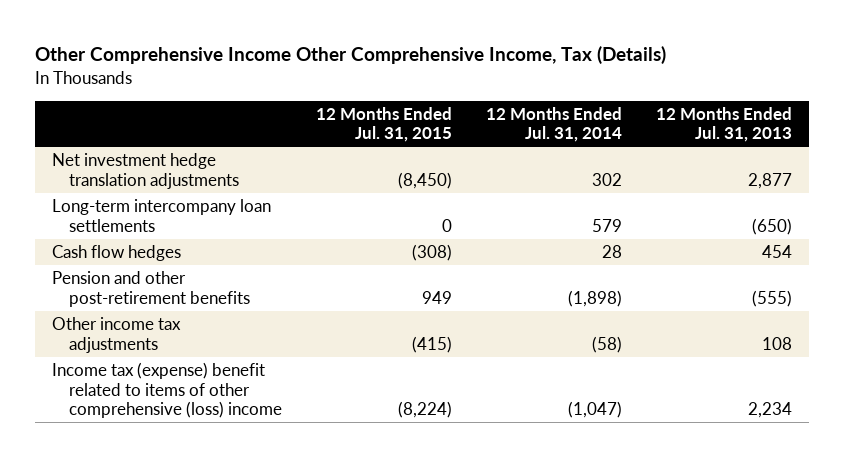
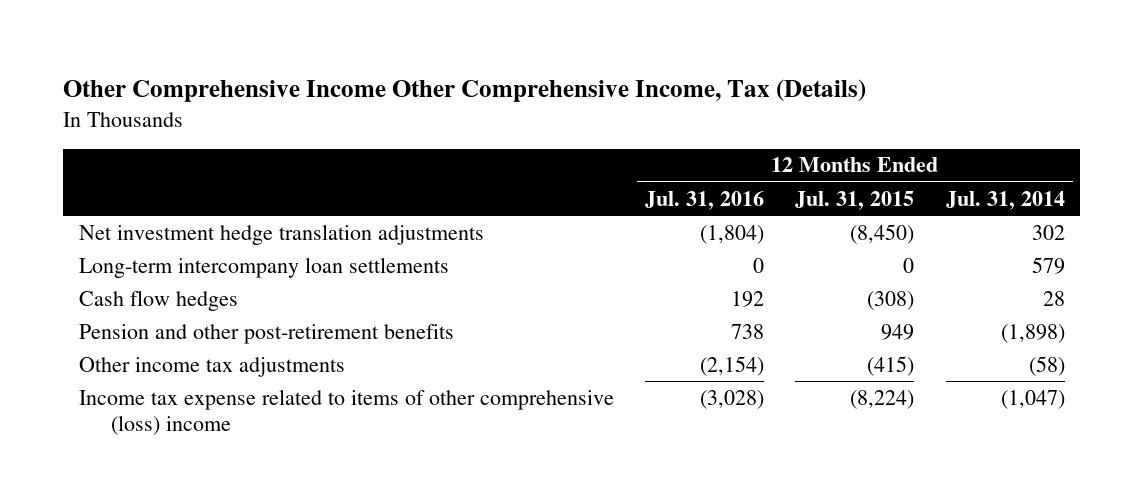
[656,106,793,143] 12 Months Ended Jul. 31, 2013 -> none
none -> [645,190,765,210] Jul. 31, 2016
[52,362,283,419] Income tax (expense) benefit related to items of other comprehensive (loss) income -> [78,388,614,436] Income tax expense related to items of other comprehensive (loss) income

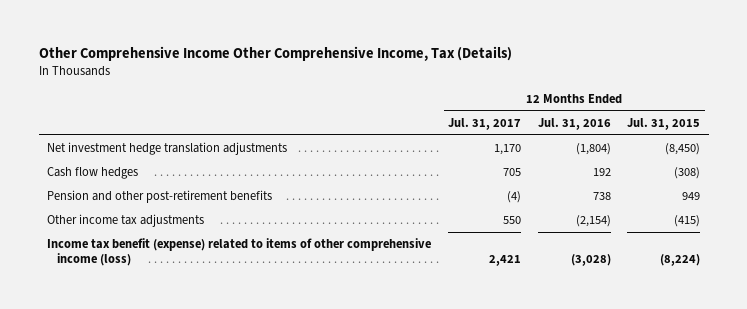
[945,190,1065,210] Jul. 31, 2014 -> none
none -> [447,117,521,130] Jul. 31, 2017
[78,256,449,278] Long-term intercompany loan settlements -> none
[78,388,614,436] Income tax expense related to items of other comprehensive (loss) income -> [47,237,432,266] Income tax benefit (expense) related to items of other comprehensive income (loss)

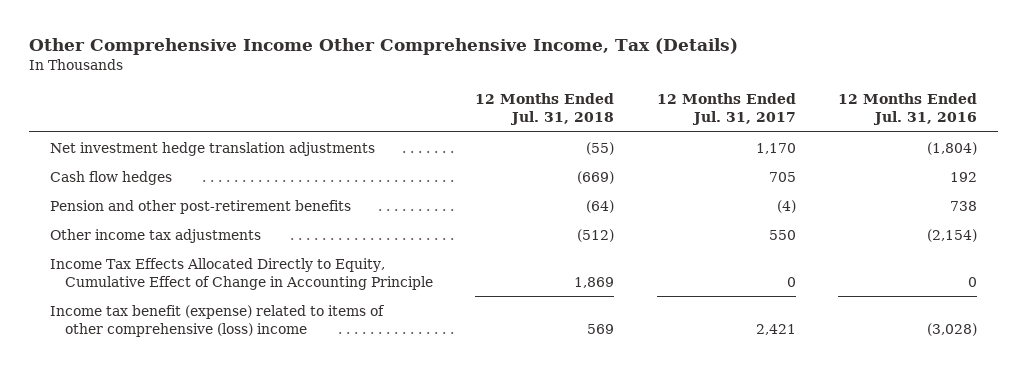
[627,117,701,130] Jul. 31, 2015 -> none
none -> [475,93,615,126] 12 Months Ended Jul. 31, 2018
none -> [50,257,433,290] Income Tax Effects Allocated Directly to Equity, Cumulative Effect of Change in Accounting Principle
[47,237,432,266] Income tax benefit (expense) related to items of other comprehensive income (loss) -> [50,304,386,337] Income tax benefit (expense) related to items of other comprehensive (loss) income

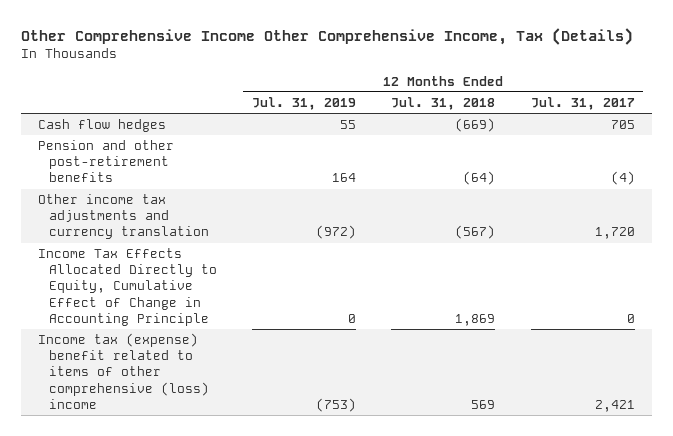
[838,93,978,126] 12 Months Ended Jul. 31, 2016 -> none
none -> [252,97,357,111] Jul. 31, 2019
[50,141,376,156] Net investment hedge translation adjustments -> none
[50,228,262,243] Other income tax adjustments -> [38,194,209,240] Other income tax adjustments and currency translation
[577,228,615,242] (512) -> [455,225,496,240] (567)
[768,229,796,240] 550 -> [594,227,635,240] 1,720
[50,304,386,337] Income tax benefit (expense) related to items of other comprehensive (loss) income -> [38,333,209,409] Income tax (expense) benefit related to items of other comprehensive (loss) income

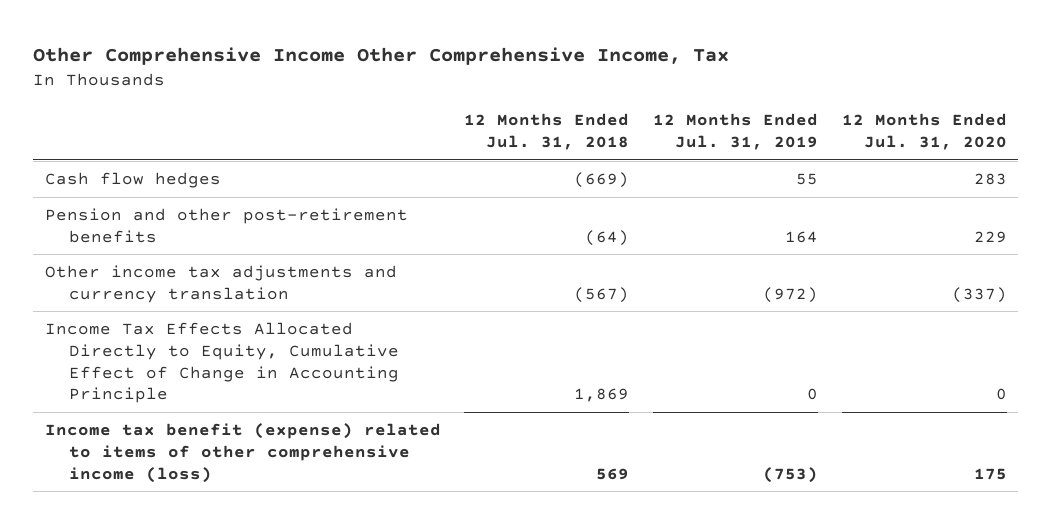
[20,27,633,45] Other Comprehensive Income Other Comprehensive Income, Tax (Details) -> [33,46,730,65] Other Comprehensive Income Other Comprehensive Income, Tax
[530,97,635,111] Jul. 31, 2017 -> none
none -> [841,113,1007,151] 12 Months Ended Jul. 31, 2020
[38,333,209,409] Income tax (expense) benefit related to items of other comprehensive (loss) income -> [44,423,441,483] Income tax benefit (expense) related to items of other comprehensive income (loss)

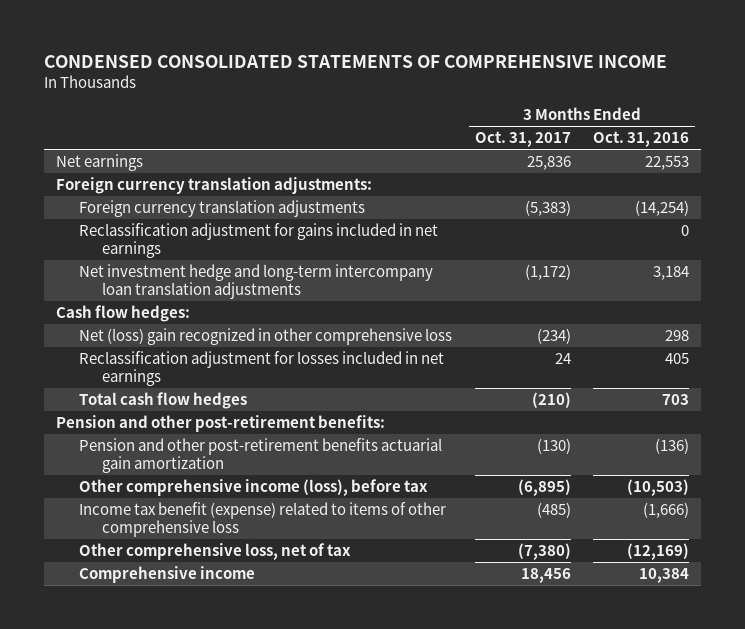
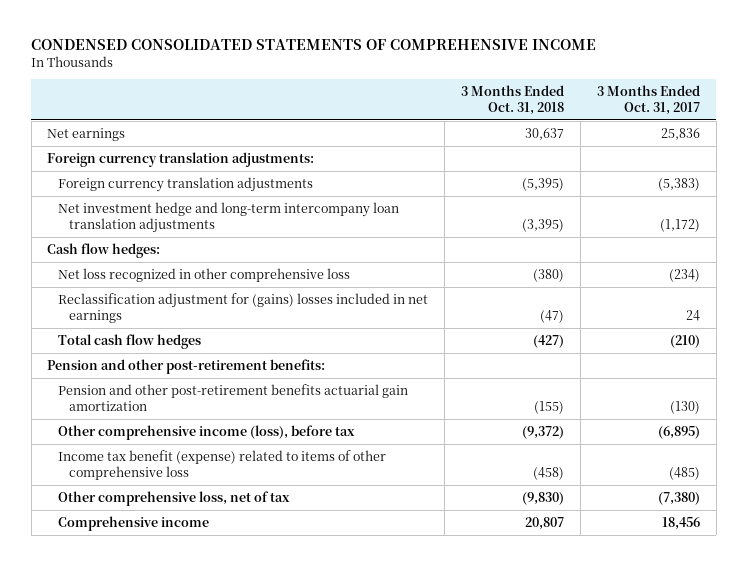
[593,131,690,148] Oct. 31, 2016 -> none
none -> [461,85,565,115] 3 Months Ended Oct. 31, 2018
[79,223,439,258] Reclassification adjustment for gains included in net earnings -> none
[79,328,453,346] Net (loss) gain recognized in other comprehensive loss -> [58,268,351,283] Net loss recognized in other comprehensive loss
[79,351,445,386] Reclassification adjustment for losses included in net earnings -> [58,293,429,323] Reclassification adjustment for (gains) losses included in net earnings

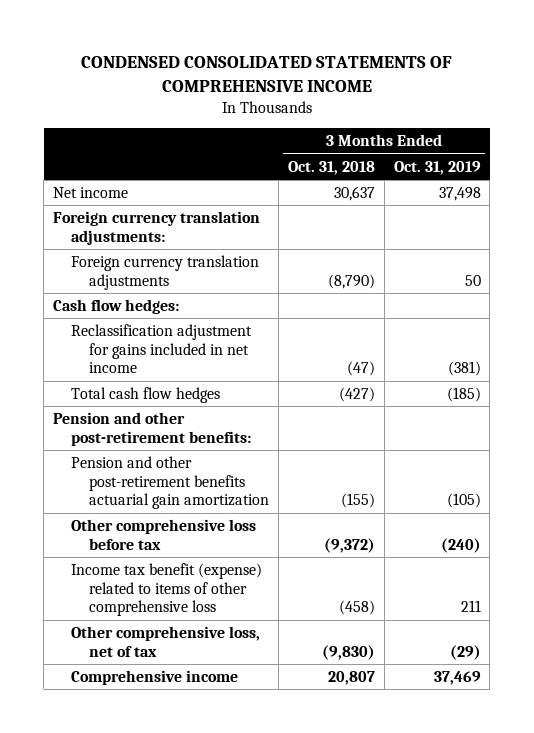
[596,85,700,115] 3 Months Ended Oct. 31, 2017 -> none
none -> [393,160,481,175] Oct. 31, 2019
[47,128,126,142] Net earnings -> [52,186,128,198] Net income
[58,202,400,233] Net investment hedge and long-term intercompany loan translation adjustments -> none
[522,178,565,192] (5,395) -> [328,273,376,289] (8,790)
[58,268,351,283] Net loss recognized in other comprehensive loss -> none
[58,293,429,323] Reclassification adjustment for (gains) losses included in net earnings -> [71,323,253,374] Reclassification adjustment for gains included in net income
[58,425,356,441] Other comprehensive income (loss), before tax -> [71,518,257,550] Other comprehensive loss before tax

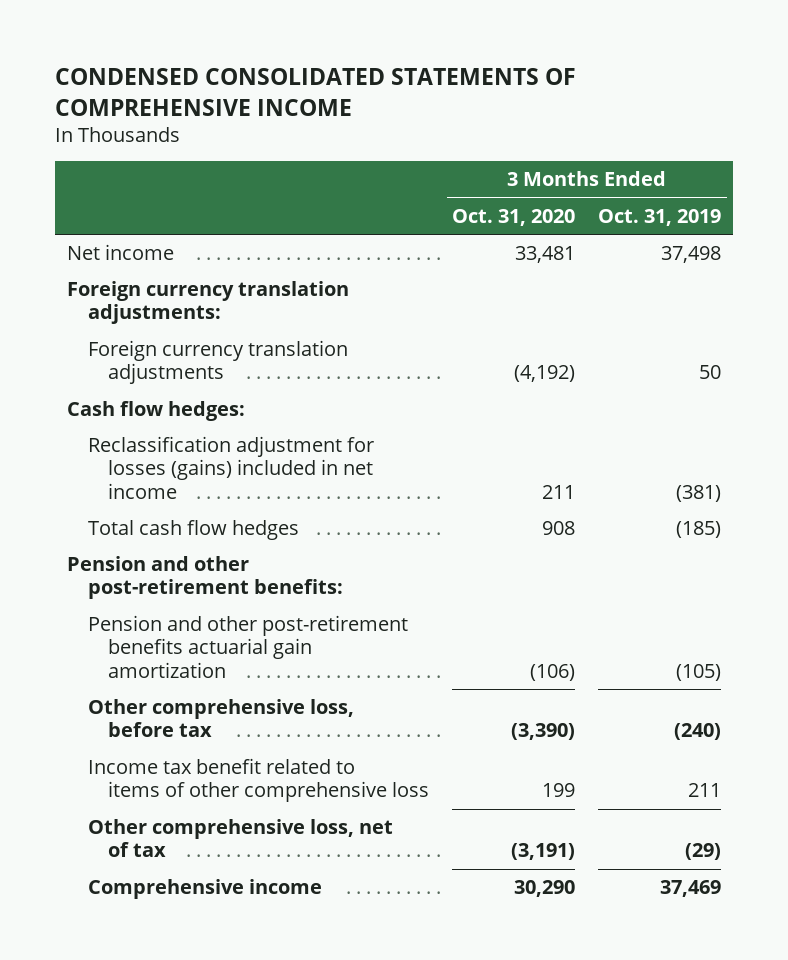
[288,160,376,175] Oct. 31, 2018 -> none
none -> [452,208,576,226] Oct. 31, 2020
[71,323,253,374] Reclassification adjustment for gains included in net income -> [87,436,374,499] Reclassification adjustment for losses (gains) included in net income
[71,518,257,550] Other comprehensive loss before tax -> [87,699,354,738] Other comprehensive loss, before tax
[71,562,263,617] Income tax benefit (expense) related to items of other comprehensive loss -> [87,758,430,803] Income tax benefit related to items of other comprehensive loss

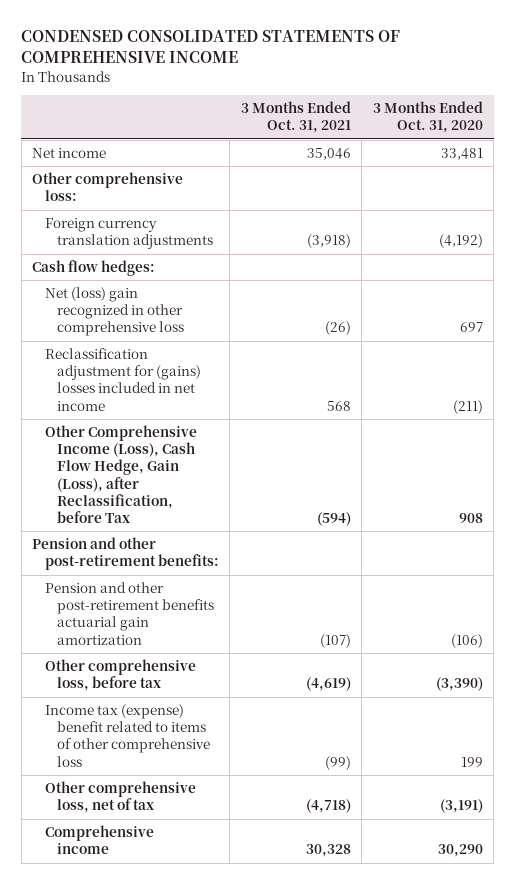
[598,208,722,226] Oct. 31, 2019 -> none
none -> [240,101,351,134] 3 Months Ended Oct. 31, 2021
[66,281,349,325] Foreign currency translation adjustments: -> [32,172,184,202] Other comprehensive loss:
[87,520,299,541] Total cash flow hedges -> none
none -> [44,287,185,337] Net (loss) gain recognized in other comprehensive loss
[87,436,374,499] Reclassification adjustment for losses (gains) included in net income -> [44,348,202,411] Reclassification adjustment for (gains) losses included in net income
[542,484,576,499] 211 -> [452,399,483,414] (211)
none -> [44,425,197,523] Other Comprehensive Income (Loss), Cash Flow Hedge, Gain (Loss), after Reclassification, before Tax
[87,758,430,803] Income tax benefit related to items of other comprehensive loss -> [44,704,211,767] Income tax (expense) benefit related to items of other comprehensive loss

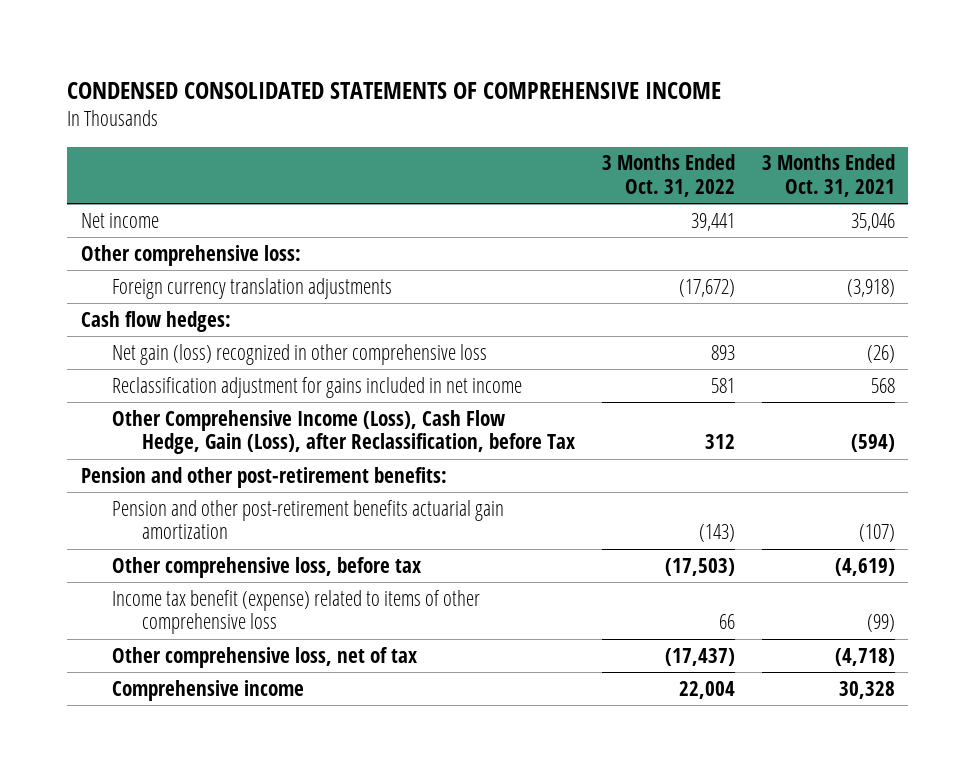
[372,101,483,134] 3 Months Ended Oct. 31, 2020 -> none
none -> [601,154,735,197] 3 Months Ended Oct. 31, 2022
[44,287,185,337] Net (loss) gain recognized in other comprehensive loss -> [111,343,487,365] Net gain (loss) recognized in other comprehensive loss
[44,348,202,411] Reclassification adjustment for (gains) losses included in net income -> [111,376,522,398] Reclassification adjustment for gains included in net income
[44,704,211,767] Income tax (expense) benefit related to items of other comprehensive loss -> [111,589,480,635] Income tax benefit (expense) related to items of other comprehensive loss

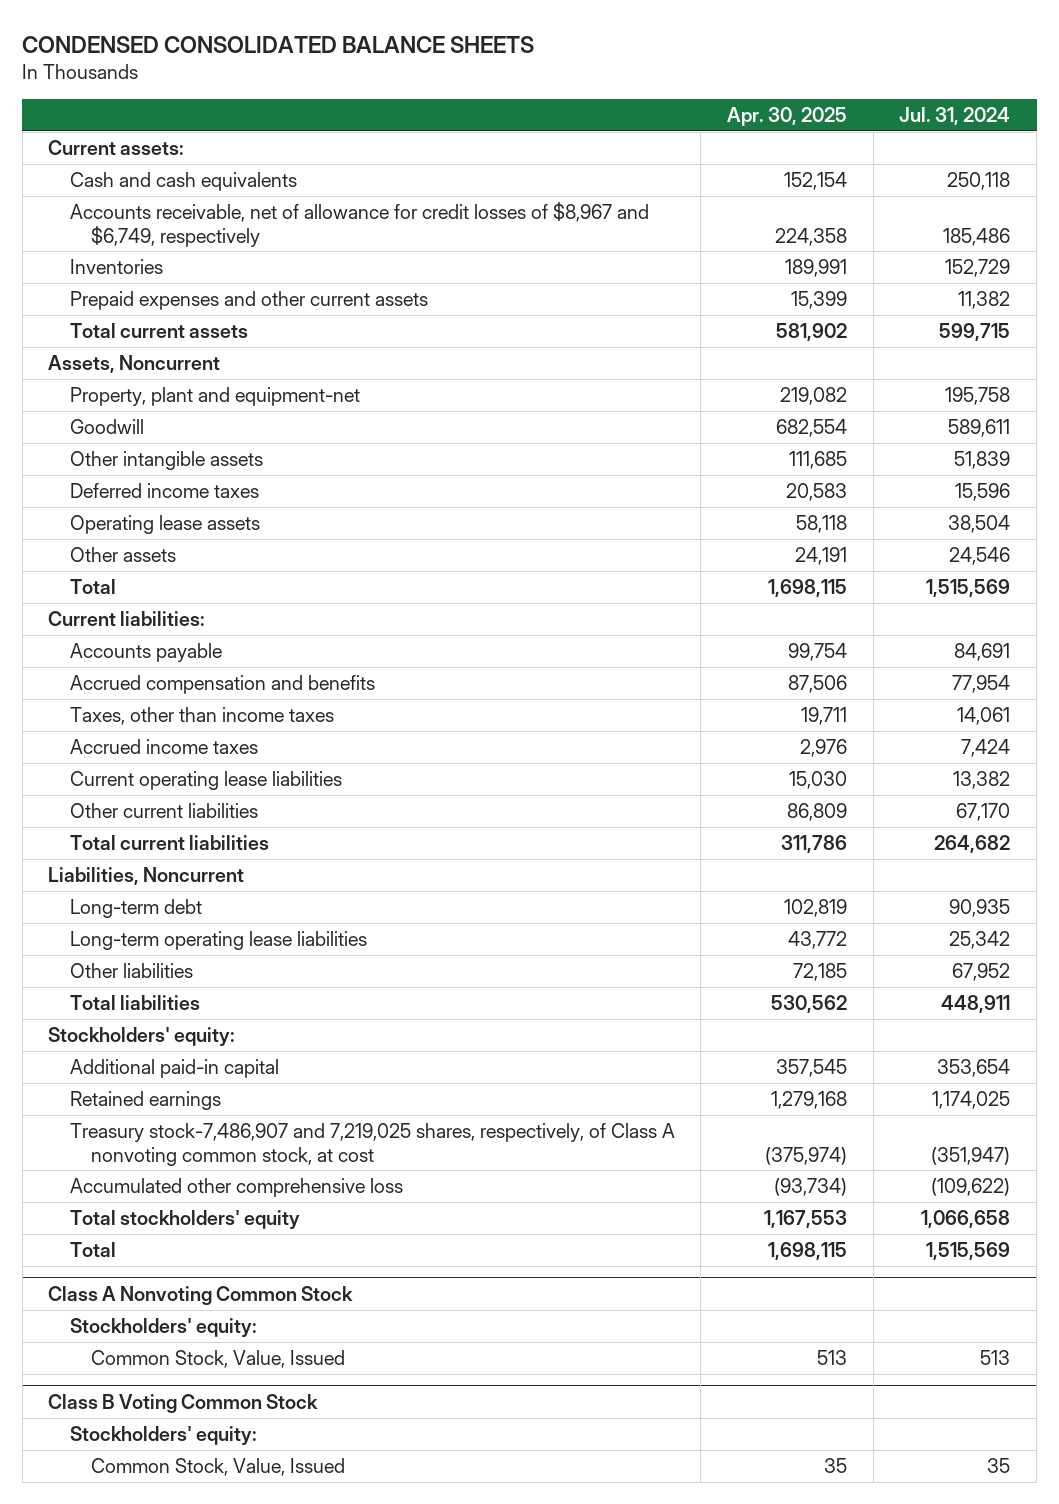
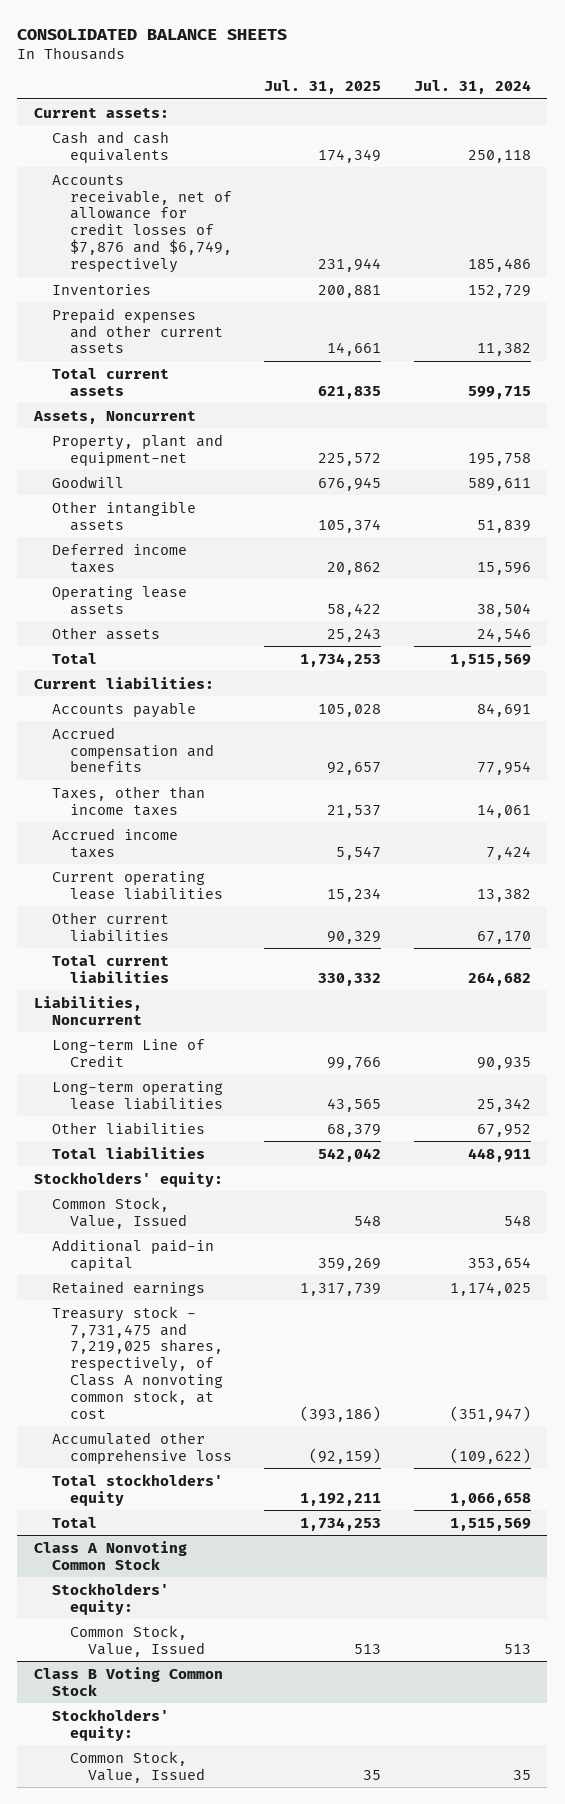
[22,35,535,53] CONDENSED CONSOLIDATED BALANCE SHEETS -> [17,28,288,40] CONSOLIDATED BALANCE SHEETS
[726,106,847,126] Apr. 30, 2025 -> none
none -> [264,80,382,95] Jul. 31, 2025
[69,202,649,247] Accounts receivable, net of allowance for credit losses of $8,967 and $6,749, respectively -> [51,174,232,273] Accounts receivable, net of allowance for credit losses of $7,876 and $6,749, respectively
[69,899,202,919] Long-term debt -> [51,1038,205,1067] Long-term Line of Credit
none -> [51,1196,187,1229] Common Stock, Value, Issued
[69,1123,675,1166] Treasury stock-7,486,907 and 7,219,025 shares, respectively, of Class A nonvoting common stock, at cost -> [51,1305,223,1419] Treasury stock - 7,731,475 and 7,219,025 shares, respectively, of Class A nonvoting common stock, at cost

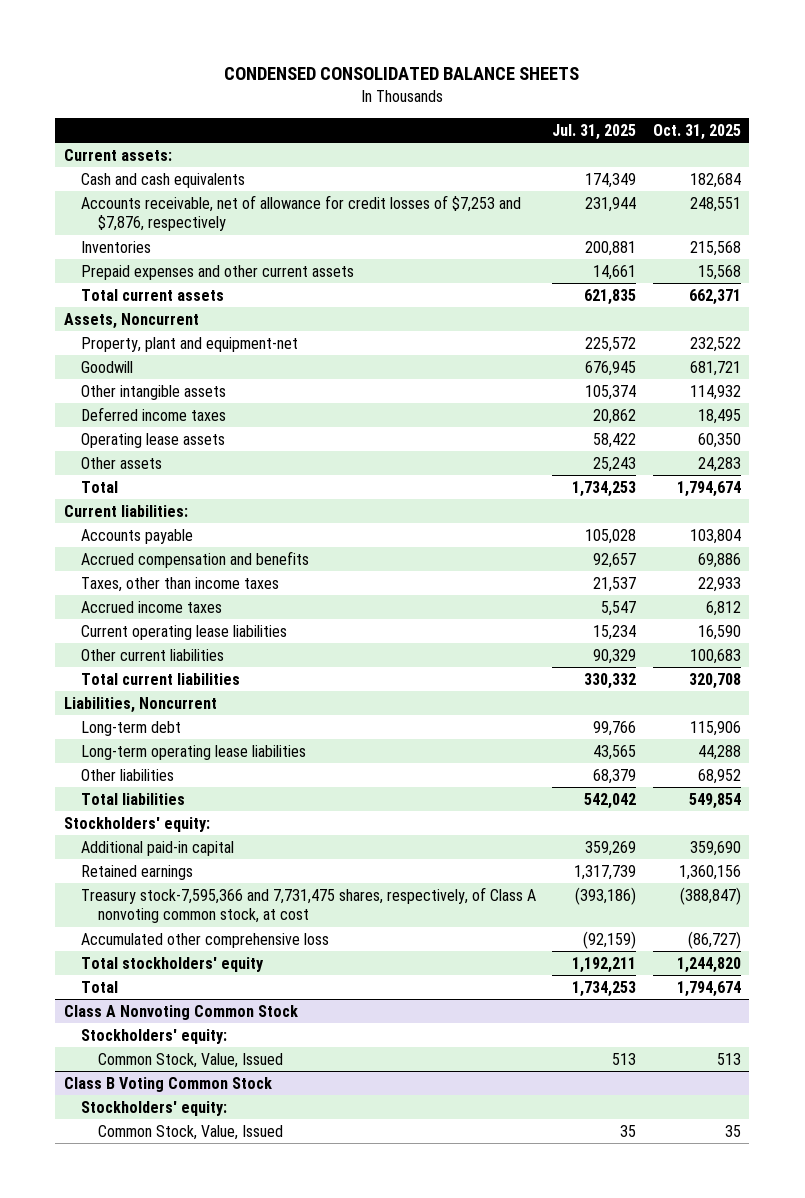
[17,28,288,40] CONSOLIDATED BALANCE SHEETS -> [224,67,580,81] CONDENSED CONSOLIDATED BALANCE SHEETS
[414,80,532,95] Jul. 31, 2024 -> none
none -> [653,123,742,140] Oct. 31, 2025
[51,174,232,273] Accounts receivable, net of allowance for credit losses of $7,876 and $6,749, respectively -> [80,194,521,232] Accounts receivable, net of allowance for credit losses of $7,253 and $7,876, respectively
[51,1038,205,1067] Long-term Line of Credit -> [80,720,181,736] Long-term debt
[51,1196,187,1229] Common Stock, Value, Issued -> none
[51,1305,223,1419] Treasury stock - 7,731,475 and 7,219,025 shares, respectively, of Class A nonvoting common stock, at cost -> [80,886,536,924] Treasury stock-7,595,366 and 7,731,475 shares, respectively, of Class A nonvoting common stock, at cost

